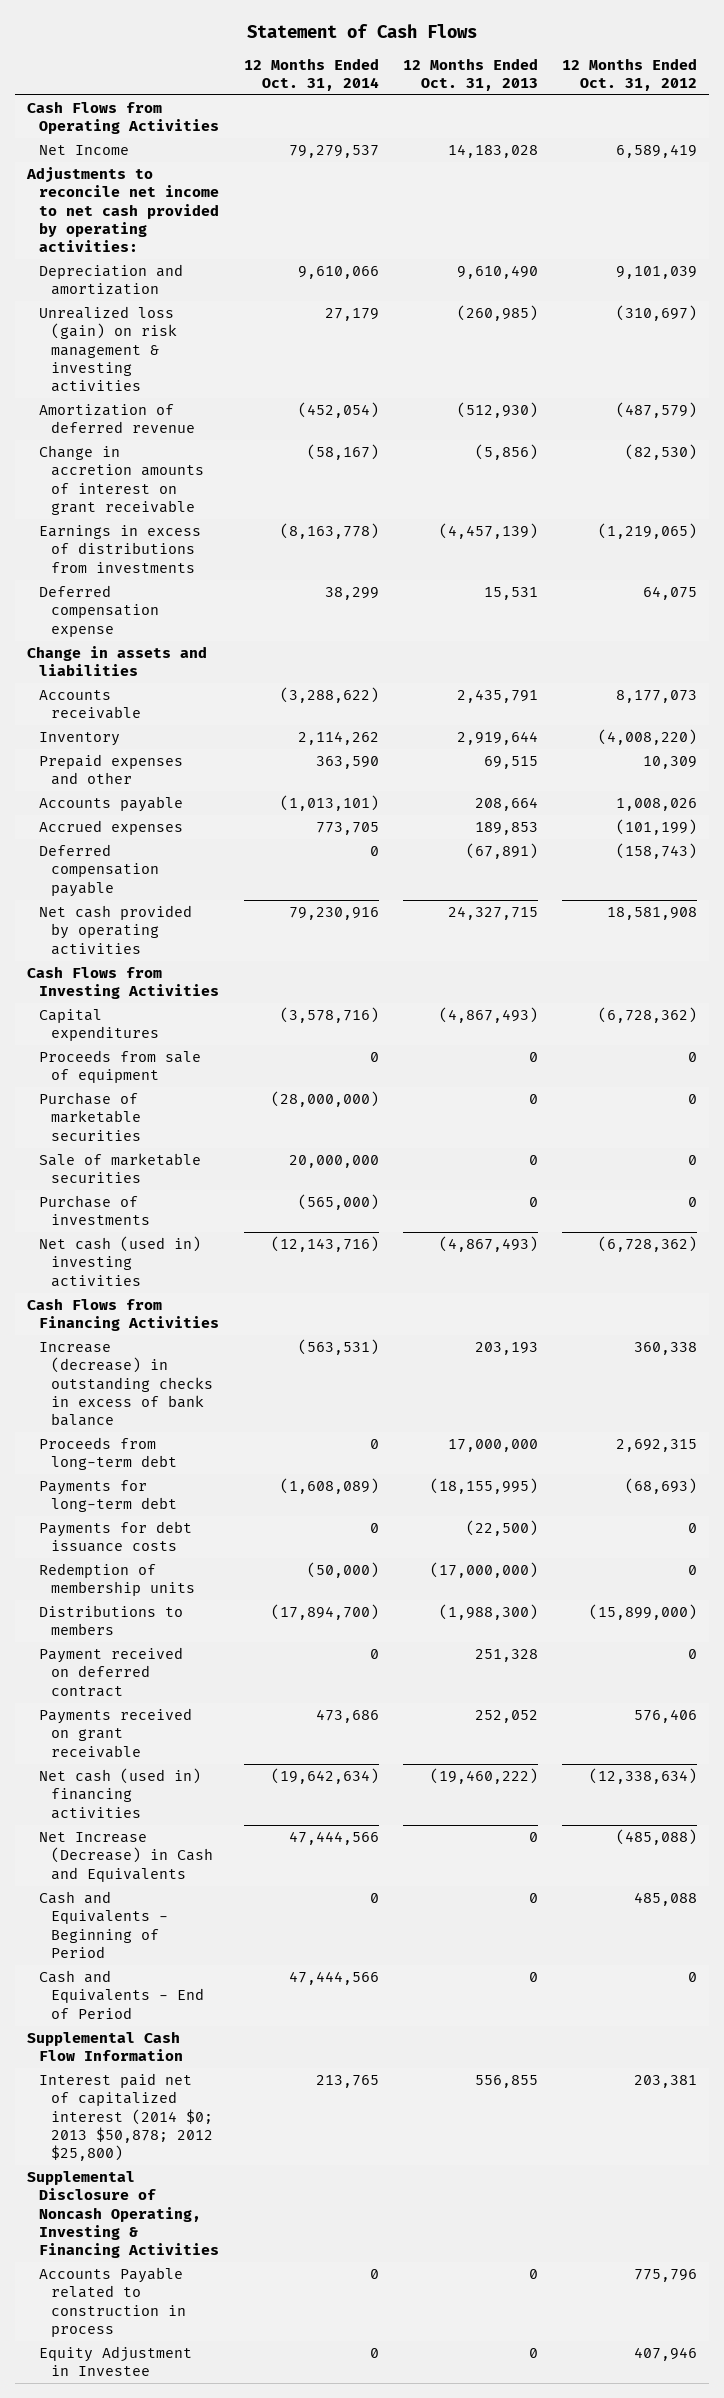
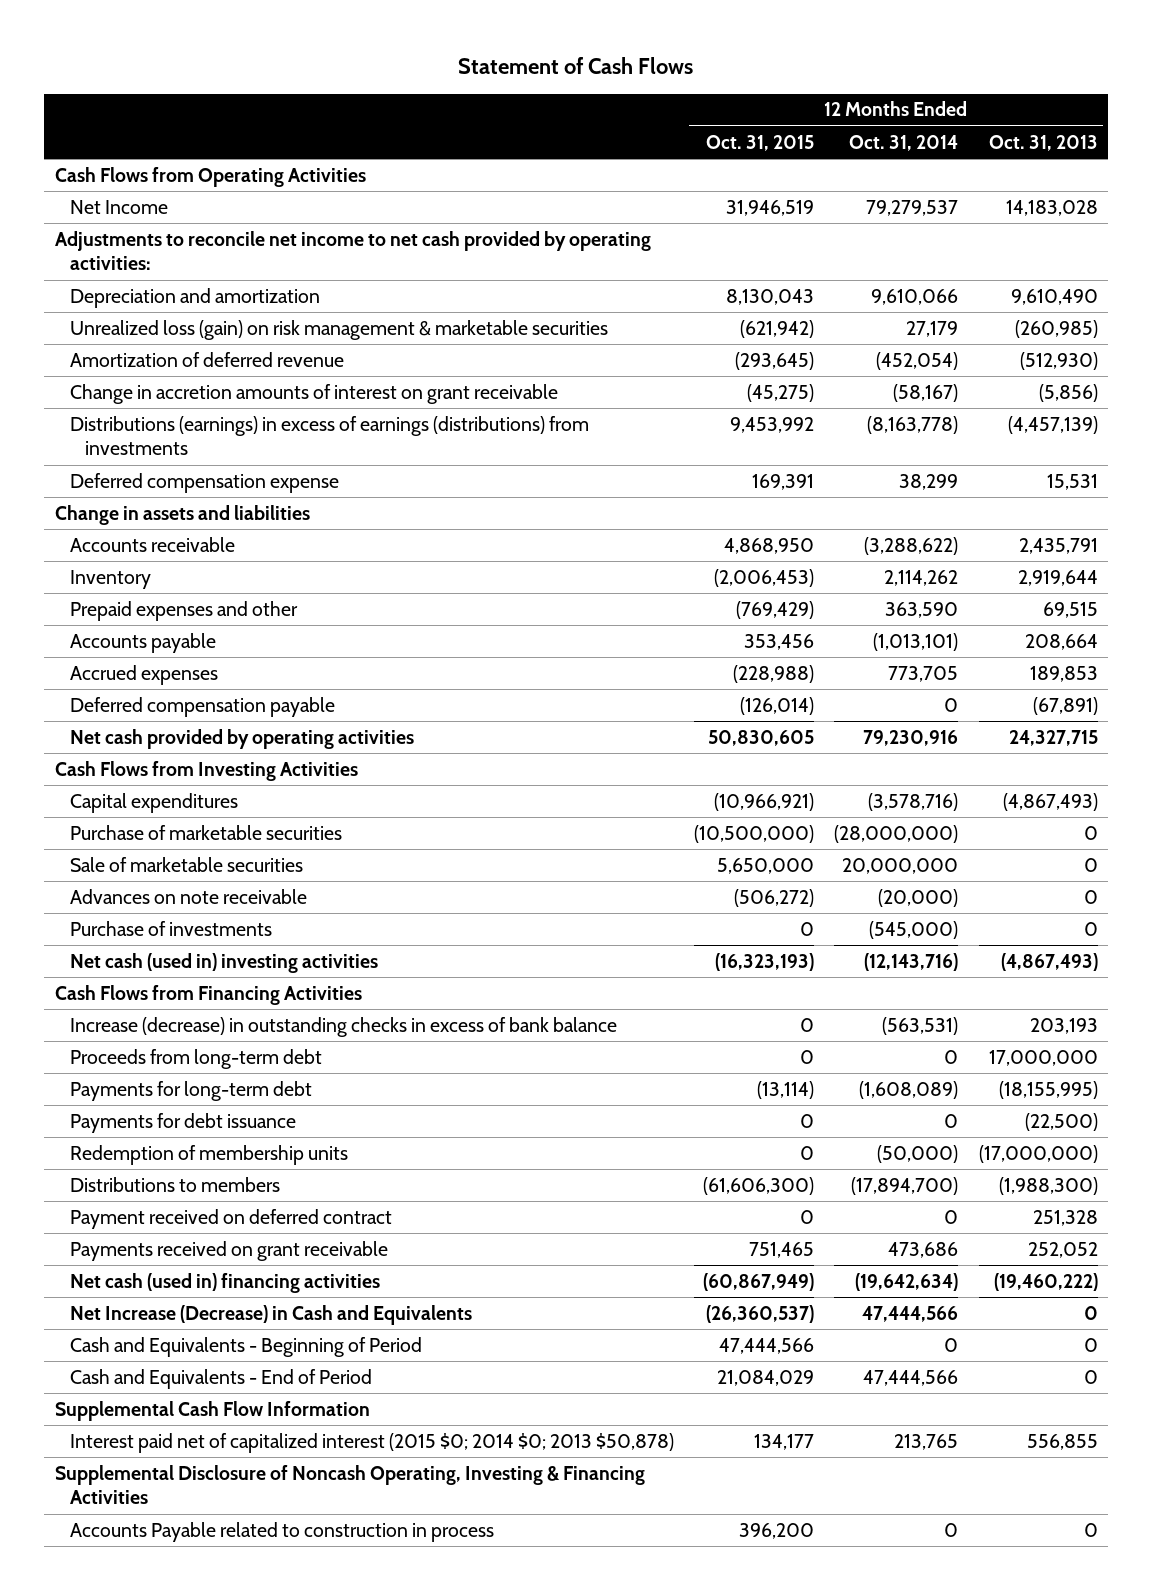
[561,57,697,92] 12 Months Ended Oct. 31, 2012 -> none
none -> [706,134,815,151] Oct. 31, 2015
[39,306,178,393] Unrealized loss (gain) on risk management & investing activities -> [69,319,608,340] Unrealized loss (gain) on risk management & marketable securities
[39,525,202,573] Earnings in excess of distributions from investments -> [69,415,589,456] Distributions (earnings) in excess of earnings (distributions) from investments
[39,1050,202,1084] Proceeds from sale of equipment -> none
none -> [69,888,307,904] Advances on note receivable
[297,1194,379,1211] (565,000) -> [869,920,959,939] (545,000)
[39,1521,193,1553] Payments for debt issuance costs -> [69,1112,296,1133] Payments for debt issuance
[39,2073,214,2162] Interest paid net of capitalized interest (2014 $0; 2013 $50,878; 2012 $25,800) -> [69,1432,674,1453] Interest paid net of capitalized interest (2015 $0; 2014 $0; 2013 $50,878)
[39,2346,193,2377] Equity Adjustment in Investee -> none

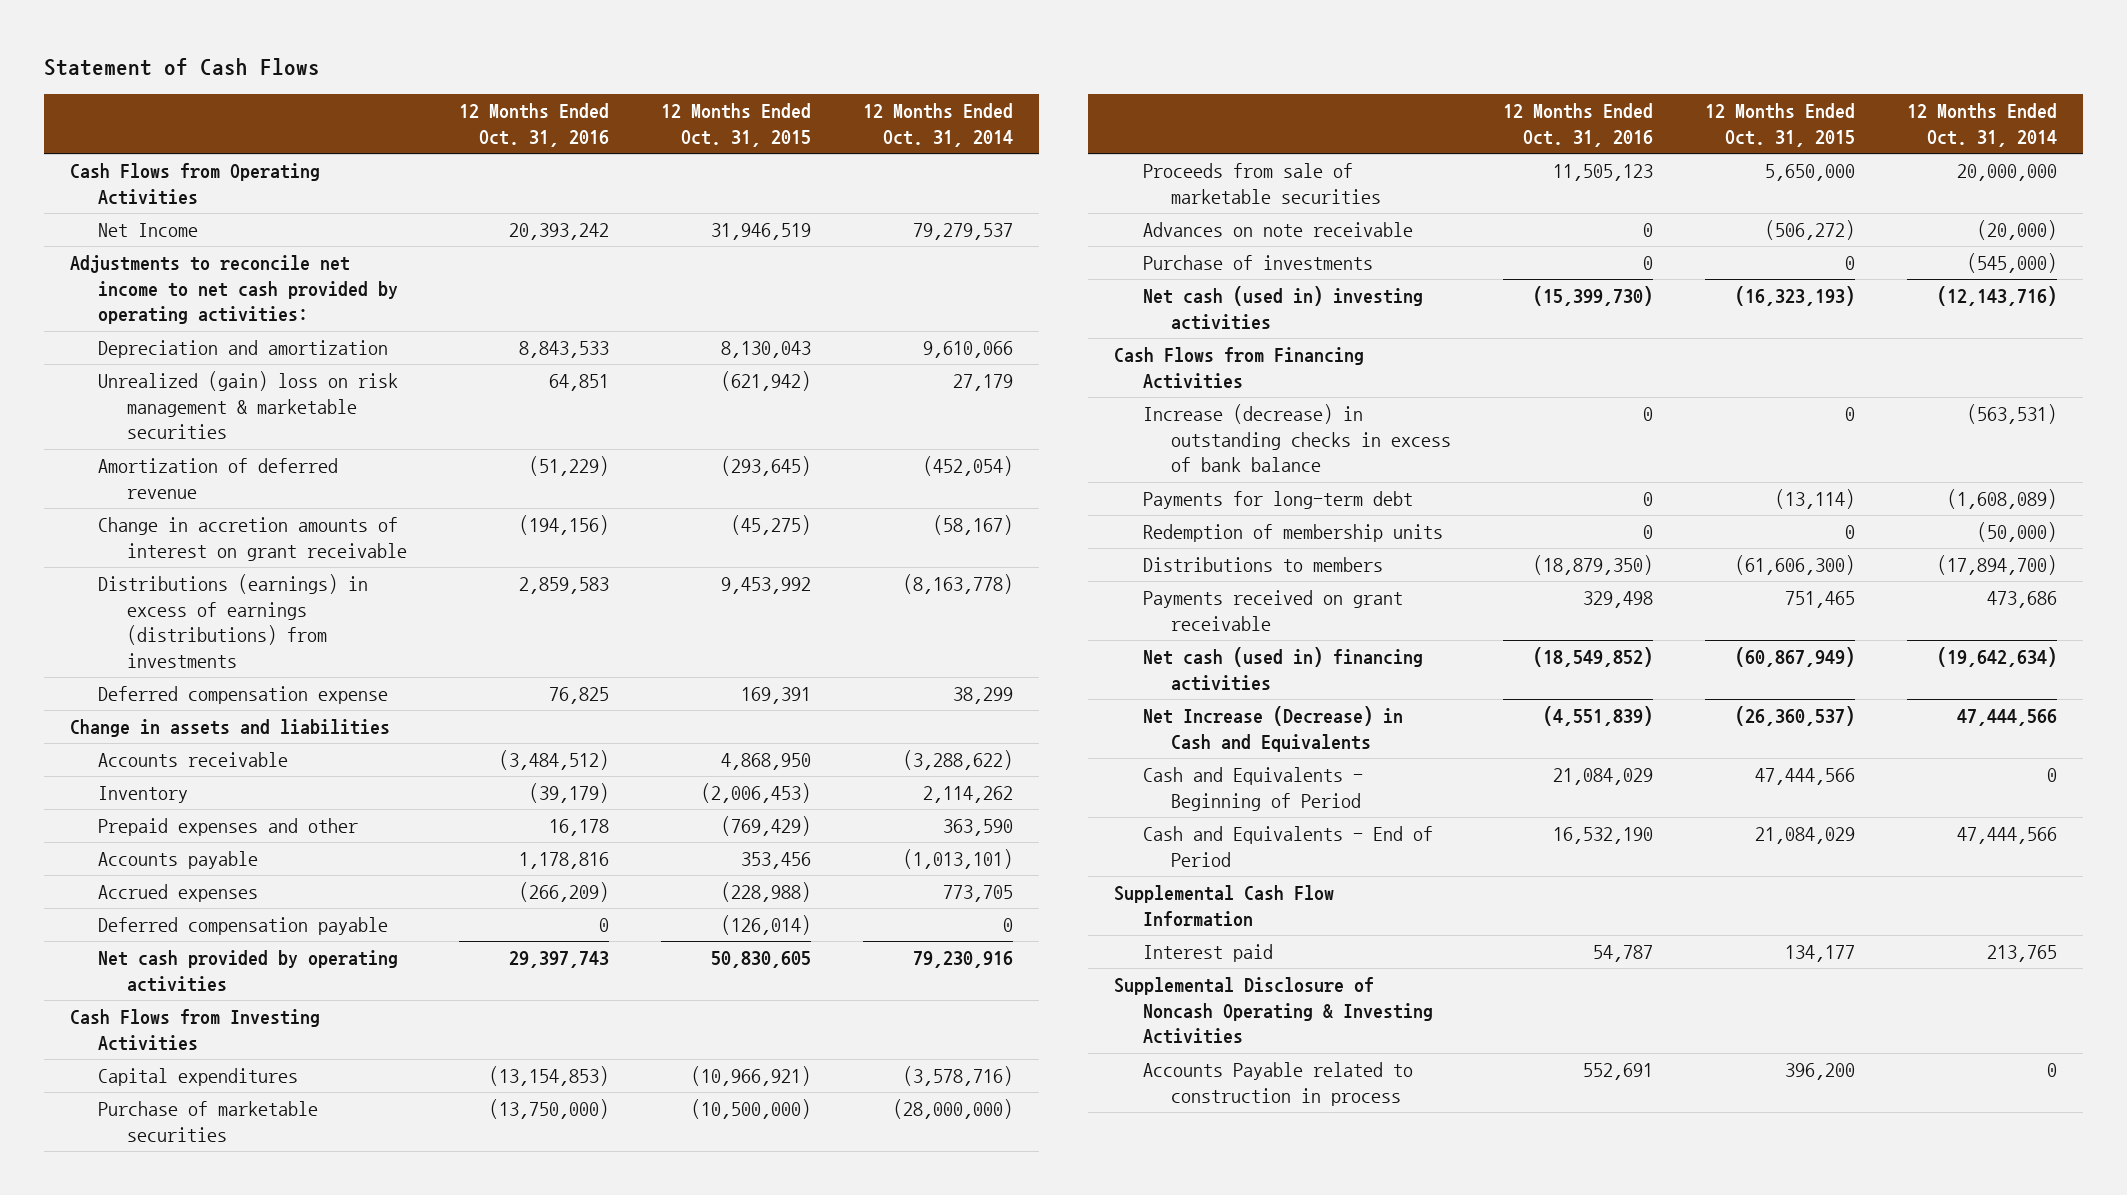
[988,134,1098,151] Oct. 31, 2013 -> none
none -> [458,103,609,147] 12 Months Ended Oct. 31, 2016
[69,319,608,340] Unrealized loss (gain) on risk management & marketable securities -> [98,371,399,440] Unrealized (gain) loss on risk management & marketable securities
[69,856,303,872] Sale of marketable securities -> [1142,163,1382,204] Proceeds from sale of marketable securities
[69,1048,322,1069] Proceeds from long-term debt -> none
[69,1112,296,1133] Payments for debt issuance -> none
[69,1208,392,1229] Payment received on deferred contract -> none
[69,1432,674,1453] Interest paid net of capitalized interest (2015 $0; 2014 $0; 2013 $50,878) -> [1142,944,1273,963] Interest paid
[54,1464,645,1505] Supplemental Disclosure of Noncash Operating, Investing & Financing Activities -> [1114,977,1433,1045] Supplemental Disclosure of Noncash Operating & Investing Activities

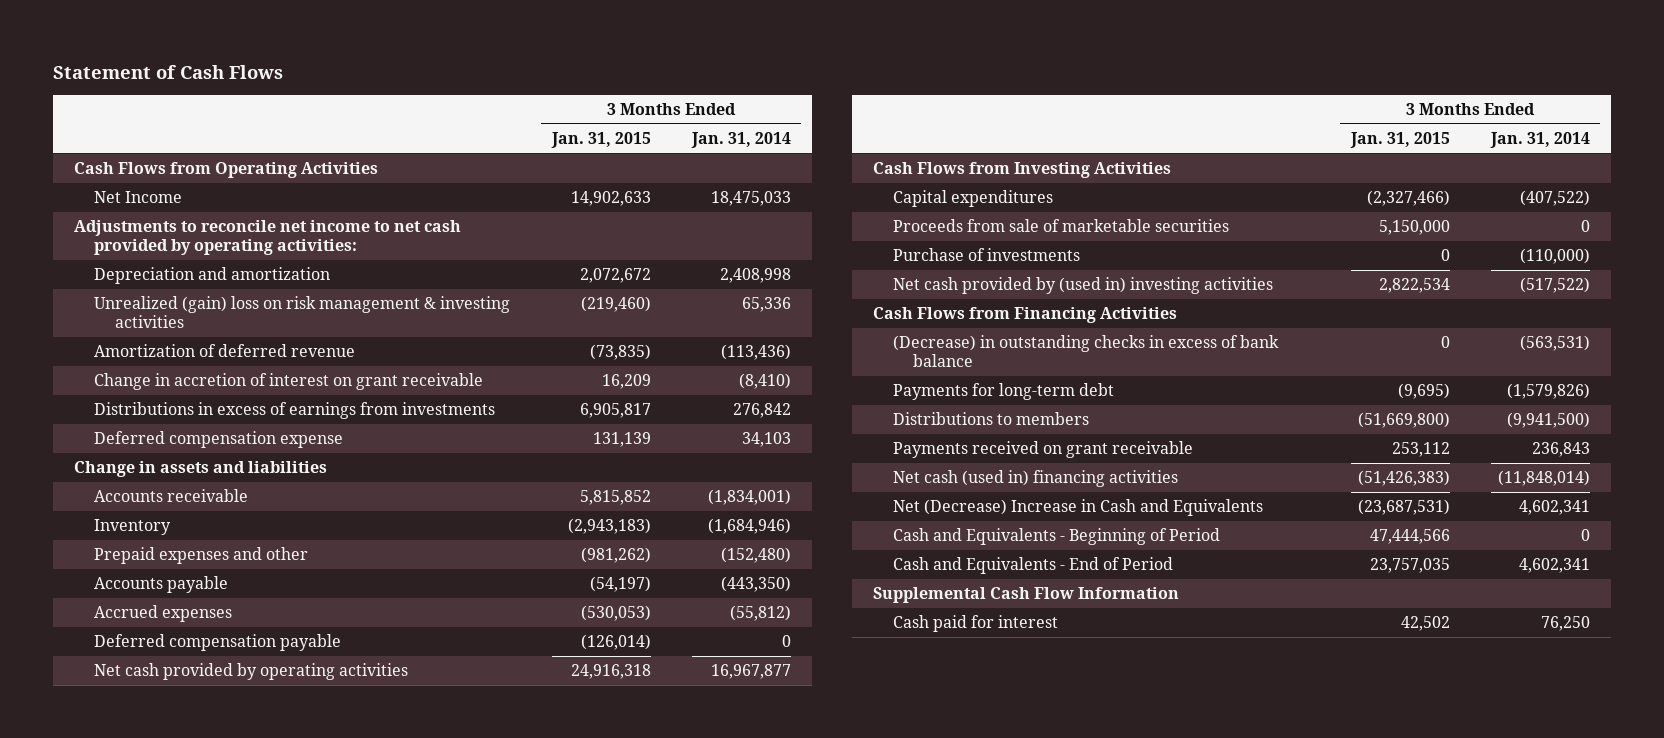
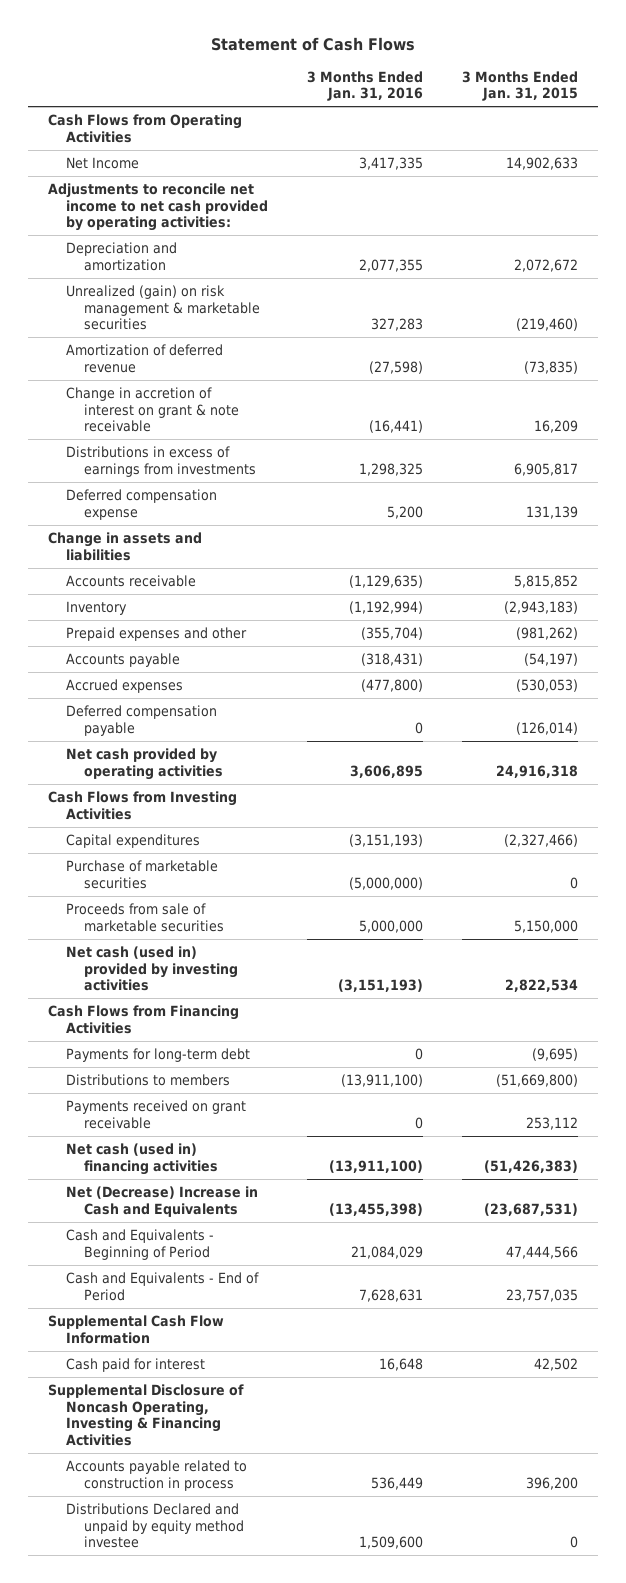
[691,131,792,148] Jan. 31, 2014 -> none
none -> [306,70,423,102] 3 Months Ended Jan. 31, 2016
[94,296,511,329] Unrealized (gain) loss on risk management & investing activities -> [65,285,260,331] Unrealized (gain) on risk management & marketable securities
[94,373,484,391] Change in accretion of interest on grant receivable -> [65,387,239,433] Change in accretion of interest on grant & note receivable
none -> [65,860,218,889] Purchase of marketable securities
[893,248,1081,262] Purchase of investments -> none
[893,277,1274,295] Net cash provided by (used in) investing activities -> [65,946,238,992] Net cash (used in) provided by investing activities
[893,335,1280,368] (Decrease) in outstanding checks in excess of bank balance -> none
none -> [47,1384,244,1446] Supplemental Disclosure of Noncash Operating, Investing & Financing Activities
none -> [65,1460,247,1491] Accounts payable related to construction in process
none -> [65,1503,244,1549] Distributions Declared and unpaid by equity method investee

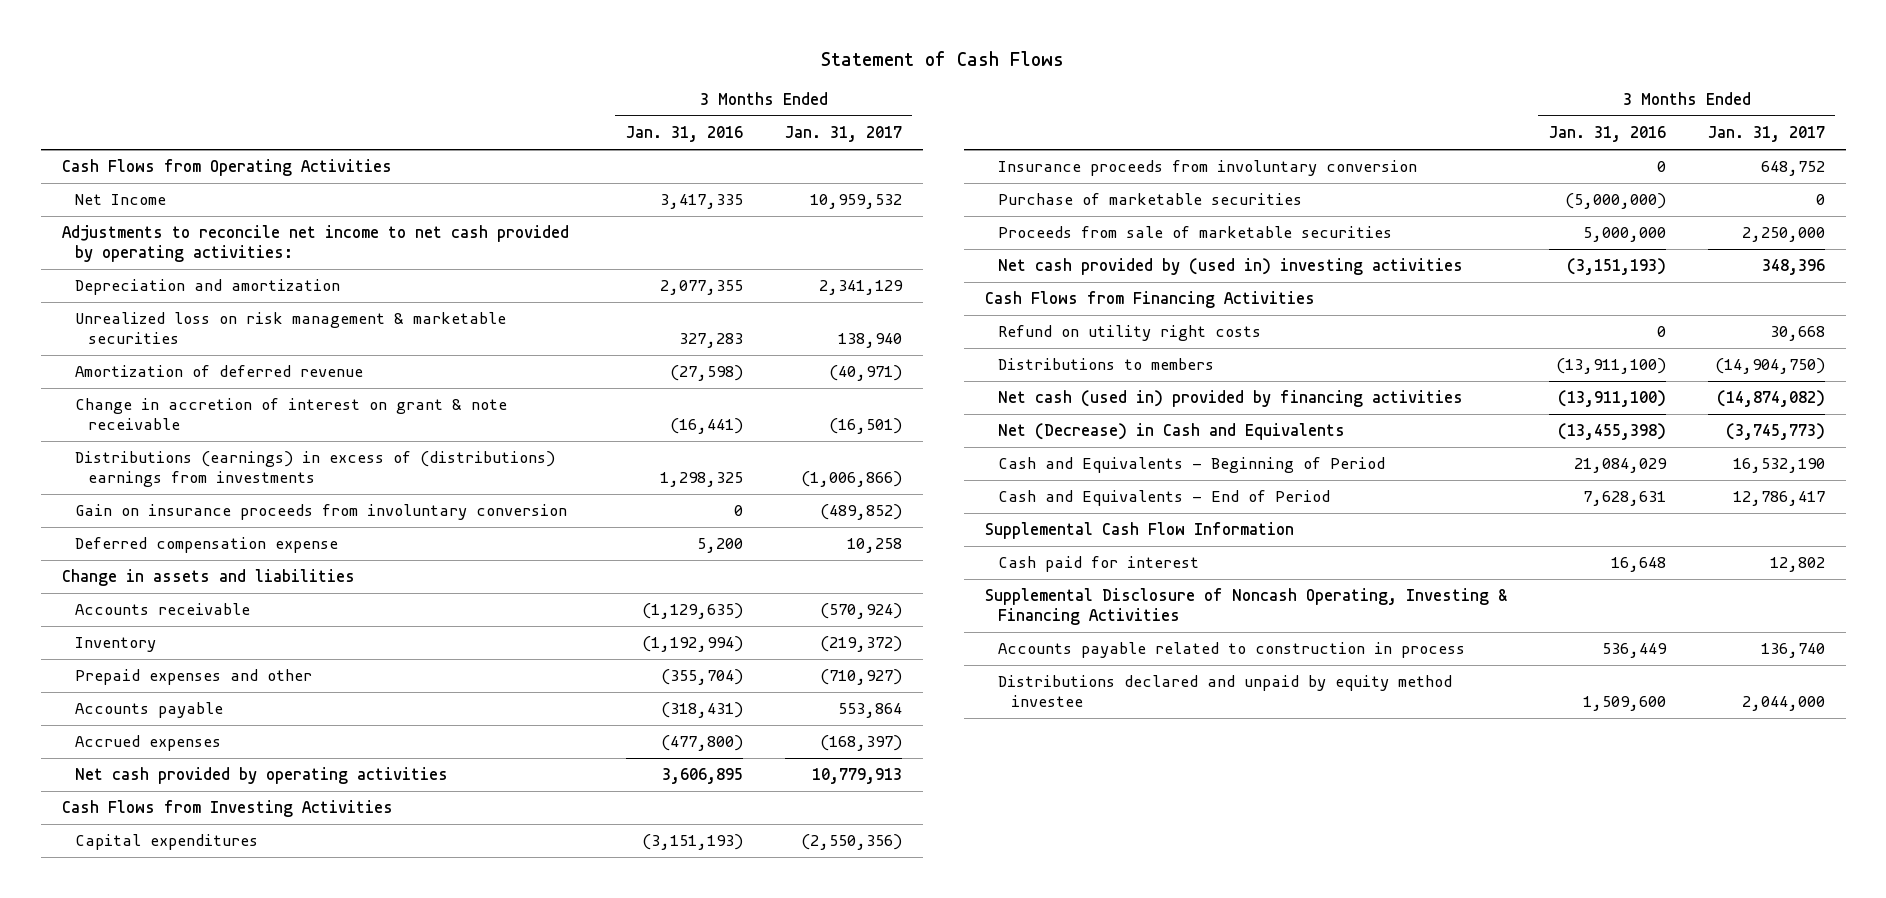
[462,70,579,102] 3 Months Ended Jan. 31, 2015 -> none
none -> [784,126,902,143] Jan. 31, 2017
[65,285,260,331] Unrealized (gain) on risk management & marketable securities -> [74,312,506,345] Unrealized loss on risk management & marketable securities
[65,446,256,477] Distributions in excess of earnings from investments -> [74,451,555,488] Distributions (earnings) in excess of (distributions) earnings from investments
none -> [74,504,567,521] Gain on insurance proceeds from involuntary conversion
[65,705,217,736] Deferred compensation payable -> none
none -> [997,160,1417,177] Insurance proceeds from involuntary conversion
[65,946,238,992] Net cash (used in) provided by investing activities -> [997,258,1463,276] Net cash provided by (used in) investing activities
[65,1048,250,1063] Payments for long-term debt -> none
none -> [997,325,1261,342] Refund on utility right costs
[65,1100,246,1129] Payments received on grant receivable -> none
[65,1143,218,1175] Net cash (used in) financing activities -> [997,390,1463,408] Net cash (used in) provided by financing activities
[65,1186,258,1217] Net (Decrease) Increase in Cash and Equivalents -> [997,423,1345,441] Net (Decrease) in Cash and Equivalents
[65,1503,244,1549] Distributions Declared and unpaid by equity method investee -> [997,675,1452,708] Distributions declared and unpaid by equity method investee

